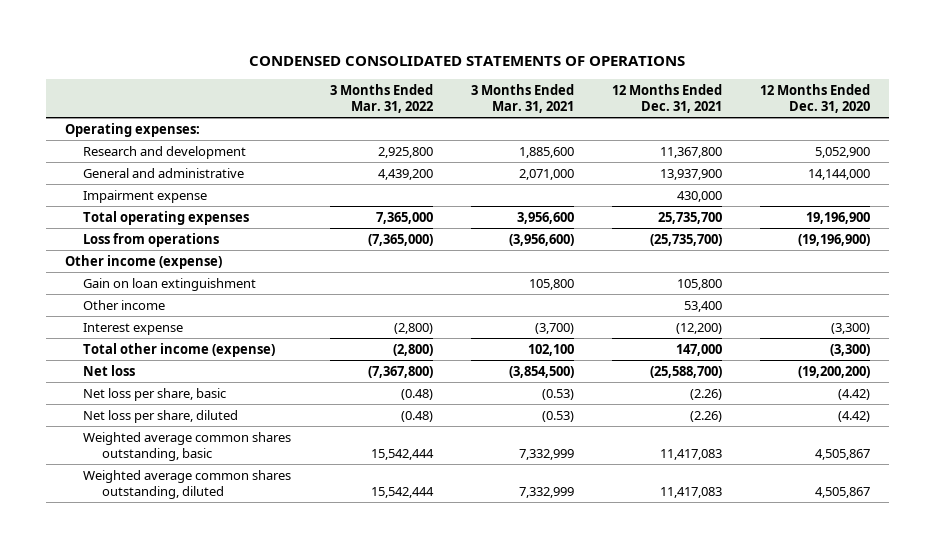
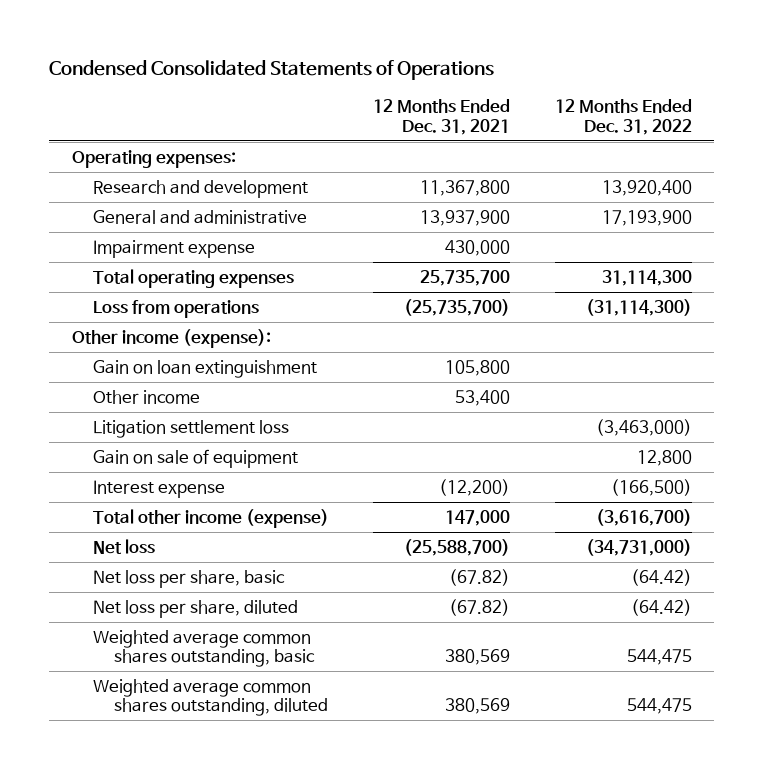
[249,56,686,67] CONDENSED CONSOLIDATED STATEMENTS OF OPERATIONS -> [49,60,495,81] Condensed Consolidated Statements of Operations
[329,83,433,113] 3 Months Ended Mar. 31, 2022 -> none
[470,83,574,113] 3 Months Ended Mar. 31, 2021 -> none
[759,83,870,113] 12 Months Ended Dec. 31, 2020 -> none
none -> [554,99,692,135] 12 Months Ended Dec. 31, 2022
[64,254,222,269] Other income (expense) -> [71,328,271,348] Other income (expense):
none -> [92,419,289,438] Litigation settlement loss
none -> [92,448,298,468] Gain on sale of equipment
[689,388,722,400] (2.26) -> [449,568,511,586] (67.82)
[689,410,722,422] (2.26) -> [449,598,511,616] (67.82)
[659,448,722,460] 11,417,083 -> [445,649,511,666] 380,569
[659,486,722,498] 11,417,083 -> [445,698,511,715] 380,569

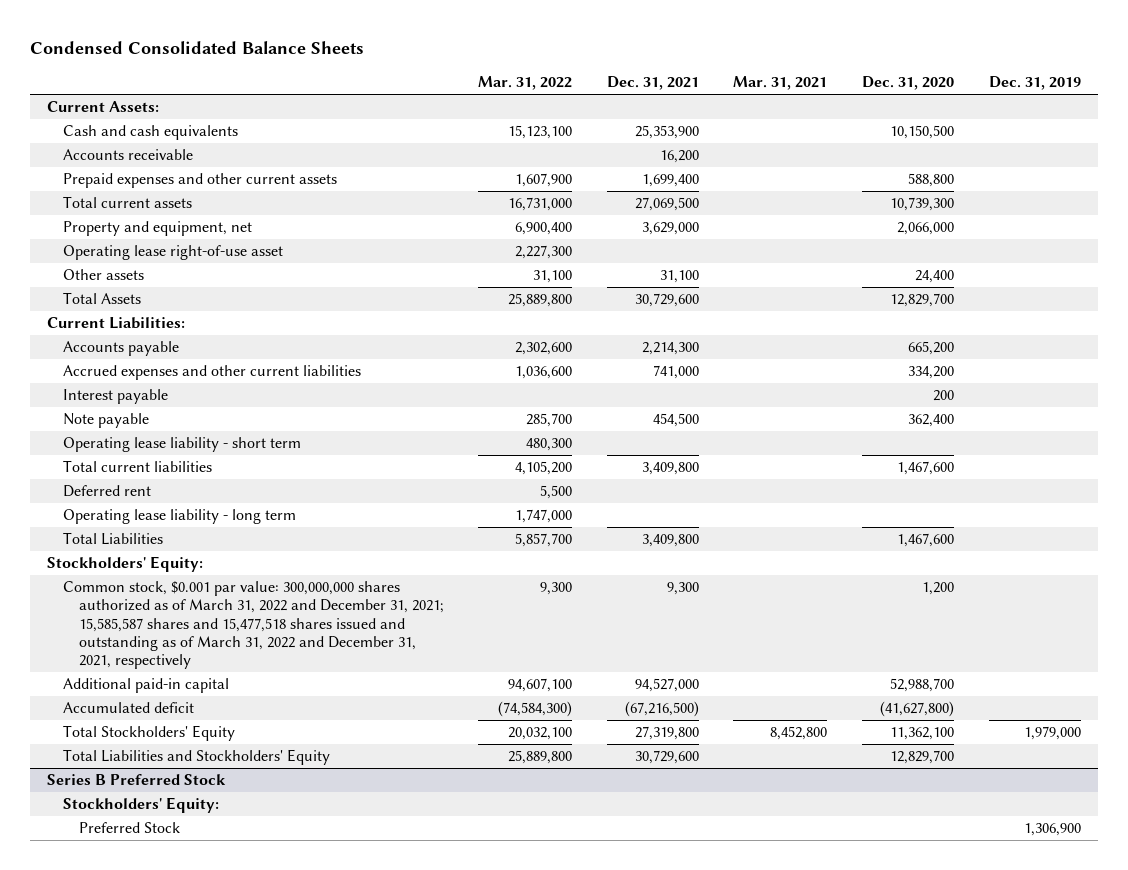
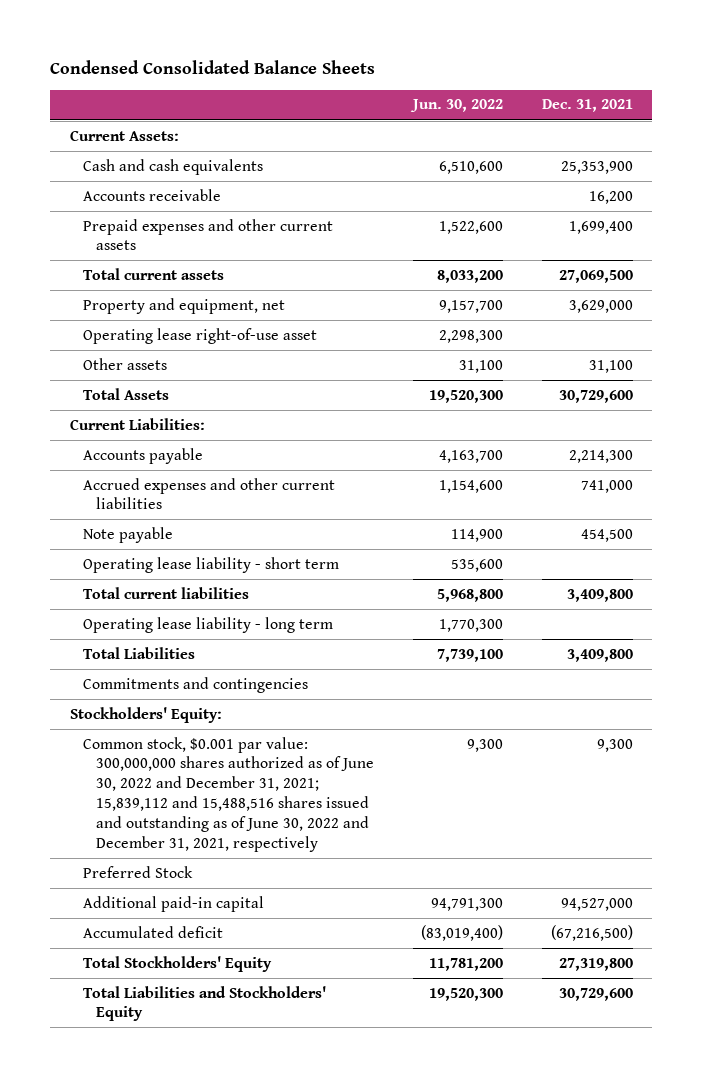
[478,76,573,91] Mar. 31, 2022 -> none
[733,76,828,91] Mar. 31, 2021 -> none
[862,76,955,91] Dec. 31, 2020 -> none
[988,76,1081,91] Dec. 31, 2019 -> none
none -> [409,99,503,113] Jun. 30, 2022
[62,389,168,405] Interest payable -> none
[62,485,151,498] Deferred rent -> none
none -> [82,676,308,693] Commitments and contingencies
[62,581,444,670] Common stock, $0.001 par value: 300,000,000 shares authorized as of March 31, 2022 and December 31, 2021; 15,585,587 shares and 15,477,518 shares issued and outstanding as of March 31, 2022 and December 31, 2021, respectively -> [82,736,375,852] Common stock, $0.001 par value: 300,000,000 shares authorized as of June 30, 2022 and December 31, 2021; 15,839,112 and 15,488,516 shares issued and outstanding as of June 30, 2022 and December 31, 2021, respectively
none -> [82,865,193,878] Preferred Stock
[47,774,227,786] Series B Preferred Stock -> none
[62,797,219,814] Stockholders' Equity: -> none
[78,822,180,834] Preferred Stock -> none

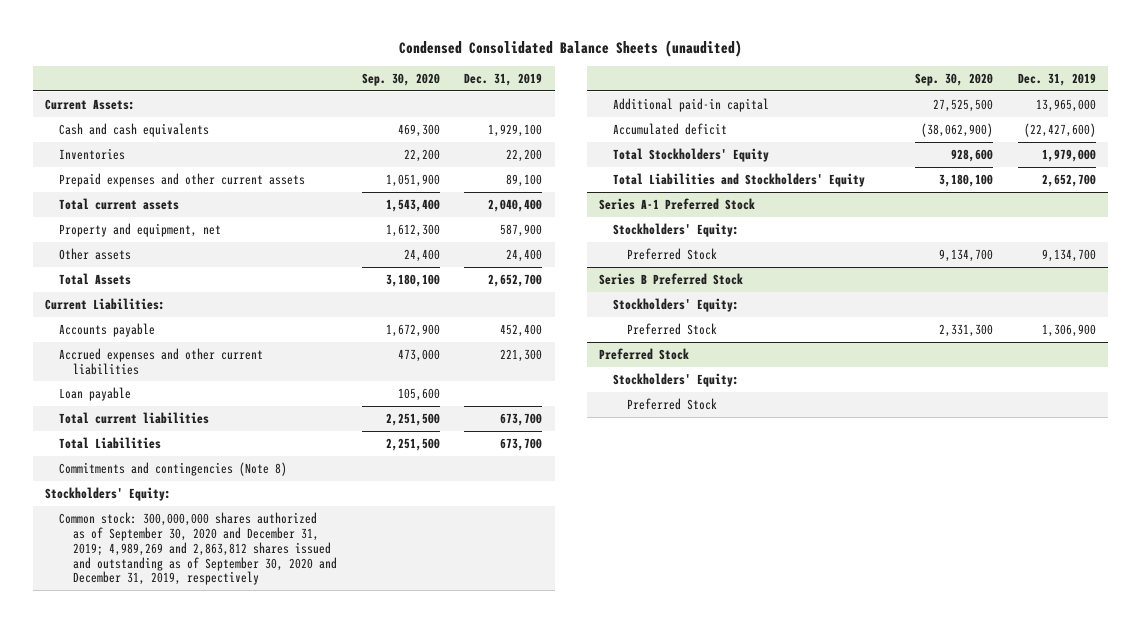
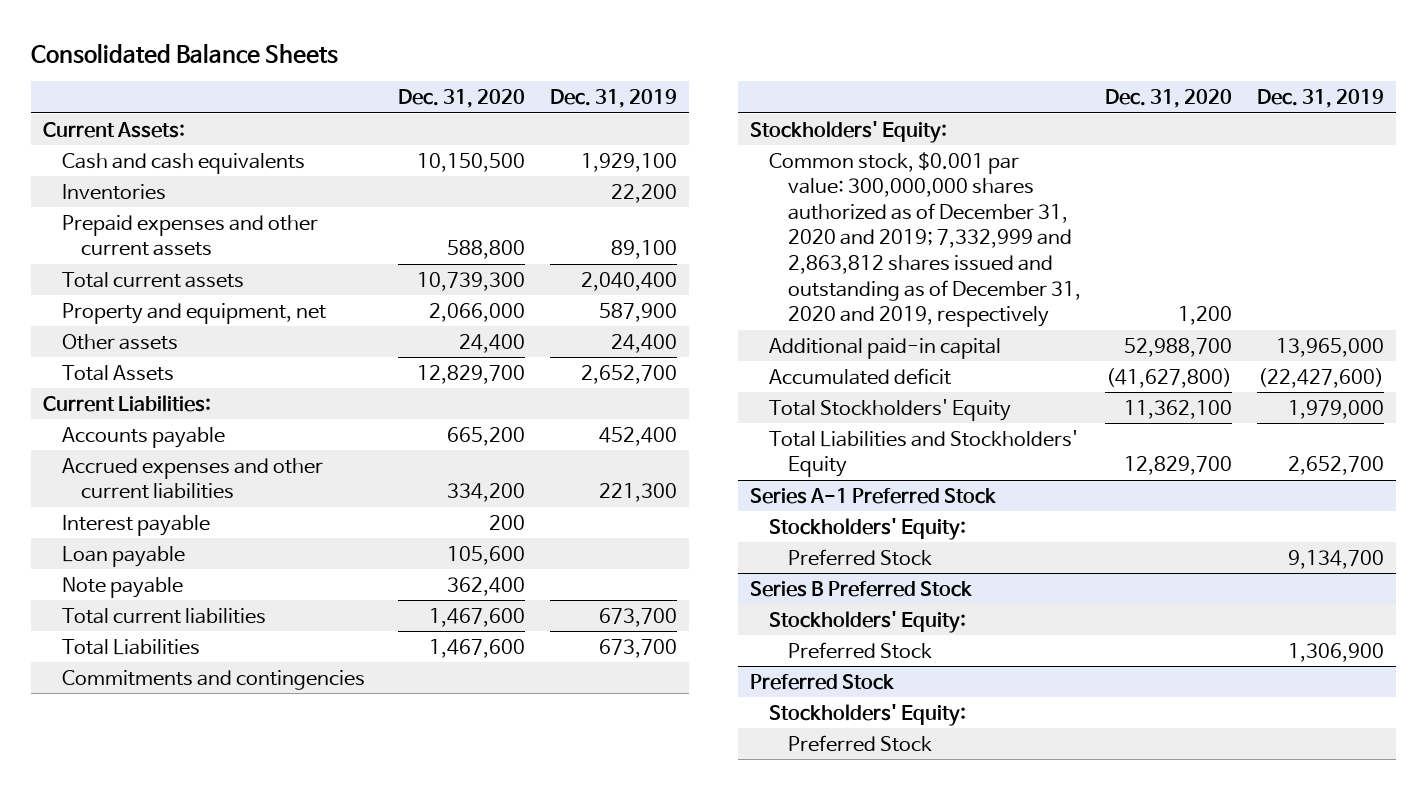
[398,40,742,58] Condensed Consolidated Balance Sheets (unaudited) -> [31,42,339,64] Consolidated Balance Sheets
[361,72,440,86] Sep. 30, 2020 -> none
none -> [398,89,526,109] Dec. 31, 2020
none -> [62,514,211,536] Interest payable
none -> [62,576,184,598] Note payable
[59,461,288,476] Commitments and contingencies (Note 8) -> [62,669,366,690] Commitments and contingencies
[59,511,338,586] Common stock: 300,000,000 shares authorized as of September 30, 2020 and December 31, 2019; 4,989,269 and 2,863,812 shares issued and outstanding as of September 30, 2020 and December 31, 2019, respectively -> [768,151,1081,328] Common stock, $0.001 par value: 300,000,000 shares authorized as of December 31, 2020 and 2019; 7,332,999 and 2,863,812 shares issued and outstanding as of December 31, 2020 and 2019, respectively

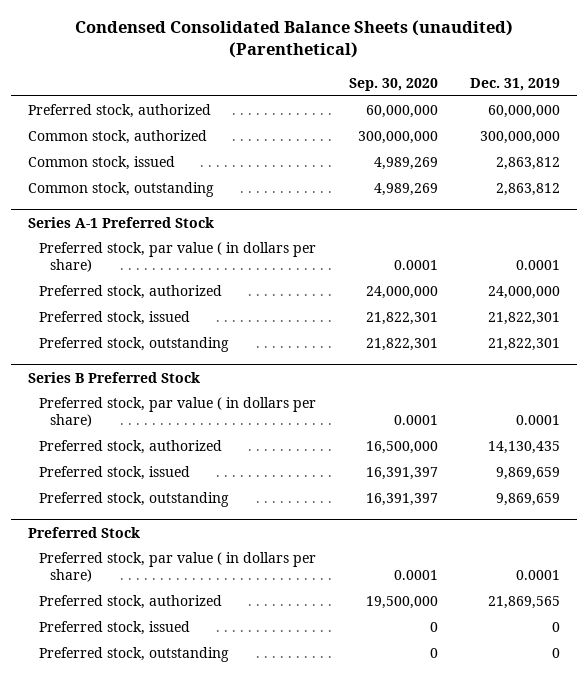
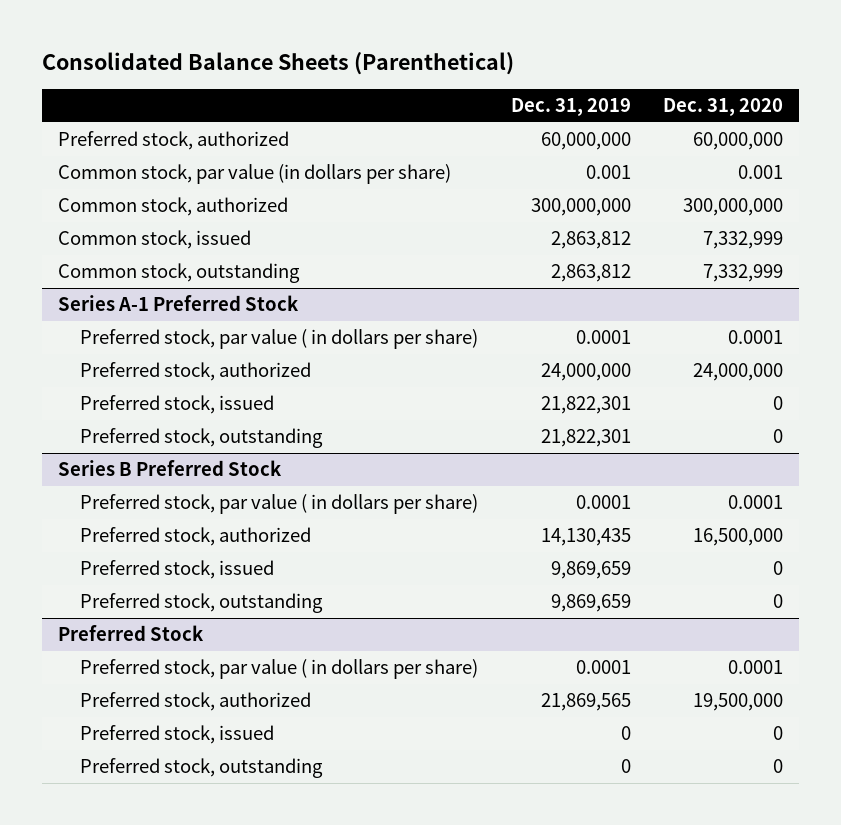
[75,20,514,59] Condensed Consolidated Balance Sheets (unaudited) (Parenthetical) -> [41,52,514,76] Consolidated Balance Sheets (Parenthetical)
[348,77,438,91] Sep. 30, 2020 -> none
none -> [663,98,784,117] Dec. 31, 2020
none -> [57,164,451,185] Common stock, par value (in dollars per share)

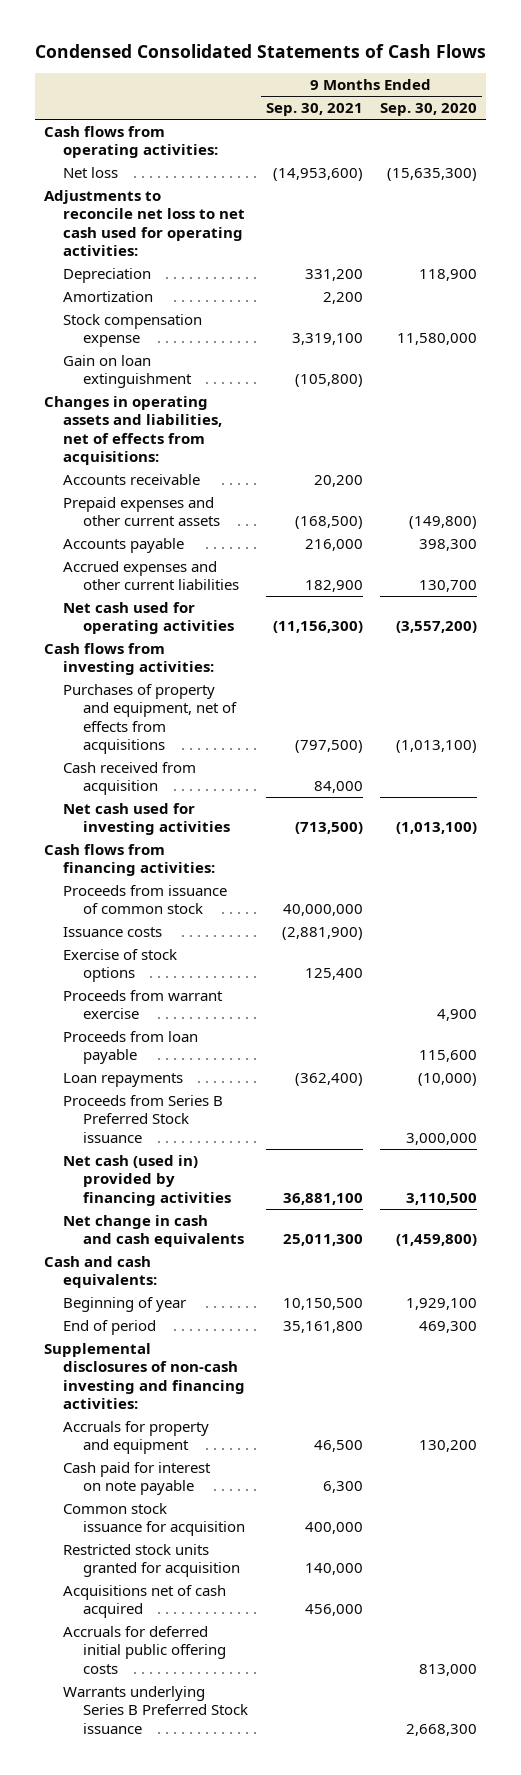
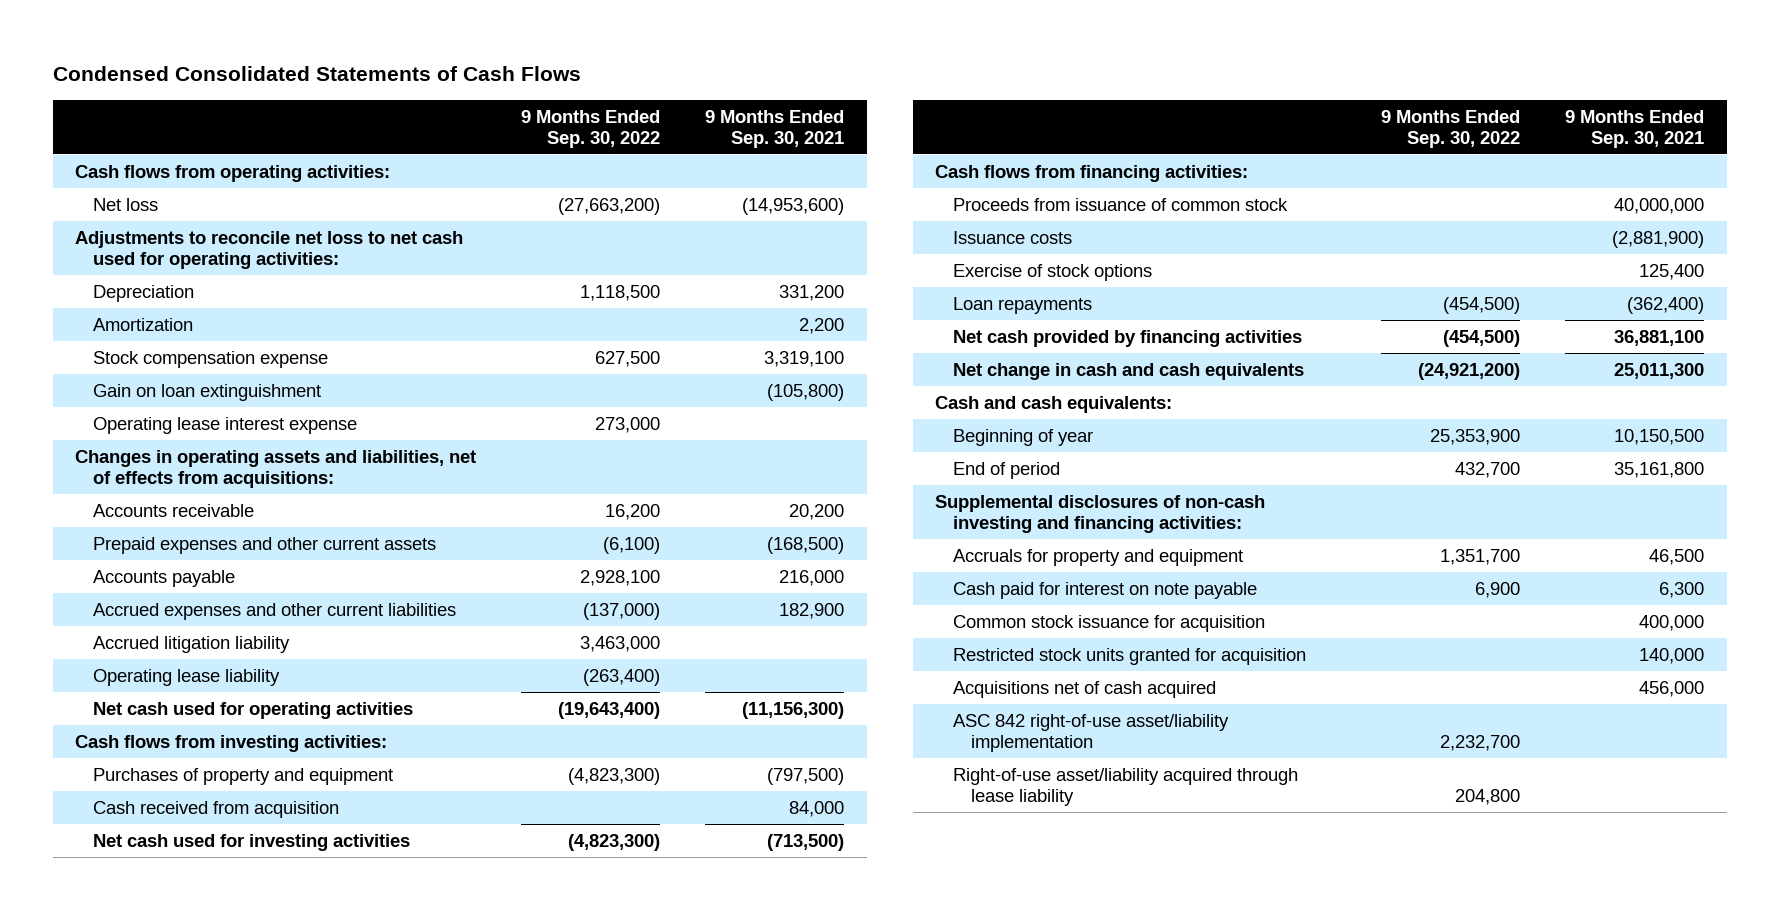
[380,103,478,117] Sep. 30, 2020 -> none
none -> [521,109,661,148] 9 Months Ended Sep. 30, 2022
none -> [93,416,358,434] Operating lease interest expense
none -> [93,635,291,653] Accrued litigation liability
none -> [93,668,281,686] Operating lease liability
[63,683,237,754] Purchases of property and equipment, net of effects from acquisitions -> [93,767,394,785] Purchases of property and equipment
[63,989,224,1020] Proceeds from warrant exercise -> none
[63,1030,199,1065] Proceeds from loan payable -> none
[63,1094,224,1143] Proceeds from Series B Preferred Stock issuance -> none
[63,1154,231,1206] Net cash (used in) provided by financing activities -> [953,329,1303,347] Net cash provided by financing activities
[63,1625,226,1674] Accruals for deferred initial public offering costs -> none
[63,1685,248,1734] Warrants underlying Series B Preferred Stock issuance -> none
none -> [953,713,1230,752] ASC 842 right-of-use asset/liability implementation
none -> [953,767,1299,806] Right-of-use asset/liability acquired through lease liability

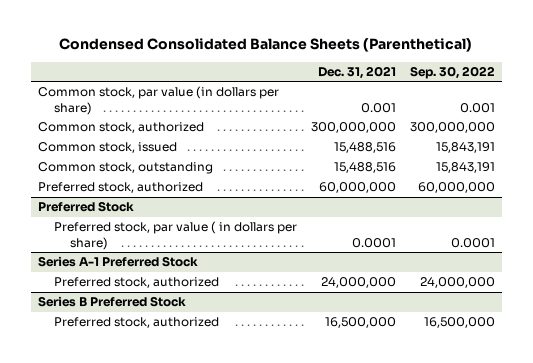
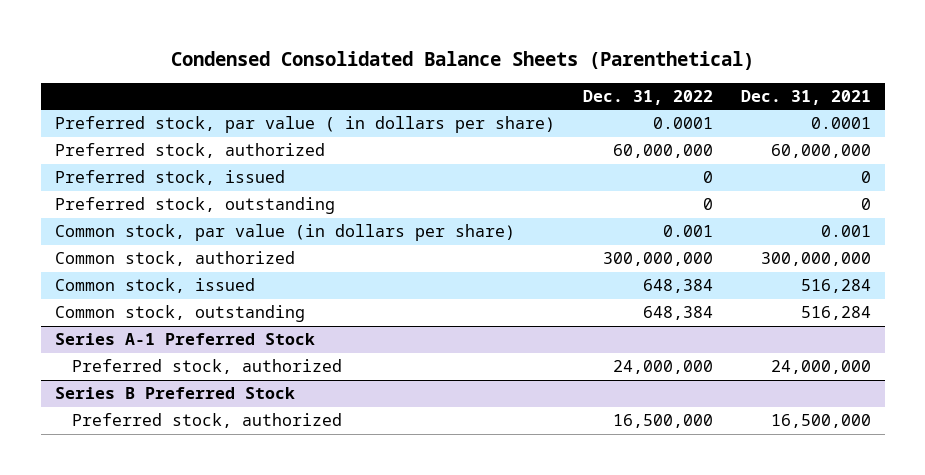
[410,65,496,79] Sep. 30, 2022 -> none
none -> [582,89,713,105] Dec. 31, 2022
none -> [54,116,555,134] Preferred stock, par value ( in dollars per share)
[37,182,203,194] Preferred stock, authorized -> [54,143,325,159] Preferred stock, authorized
none -> [54,170,285,186] Preferred stock, issued
none -> [54,197,335,215] Preferred stock, outstanding
[37,201,134,213] Preferred Stock -> none
[53,221,297,250] Preferred stock, par value ( in dollars per share) -> none
[334,142,397,154] 15,488,516 -> [800,279,871,294] 516,284
[334,162,397,174] 15,488,516 -> [800,306,871,321] 516,284

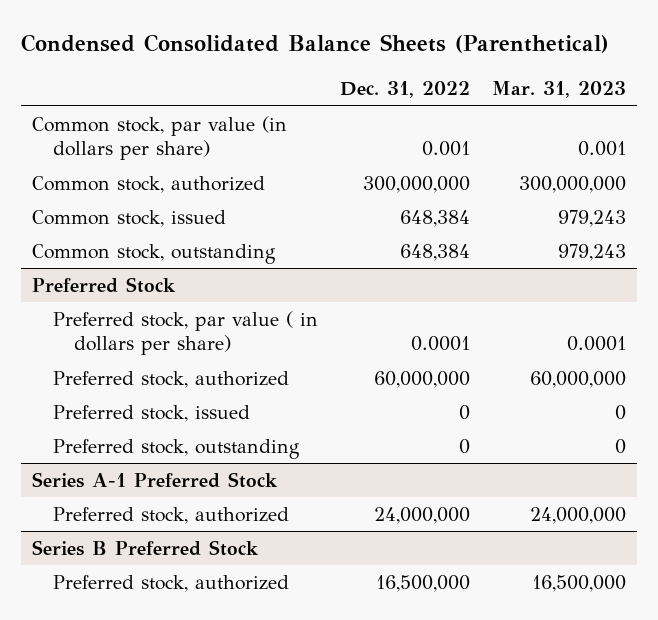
[740,89,871,105] Dec. 31, 2021 -> none
none -> [491,81,626,99] Mar. 31, 2023
[54,116,555,134] Preferred stock, par value ( in dollars per share) -> none
[54,143,325,159] Preferred stock, authorized -> none
[54,170,285,186] Preferred stock, issued -> none
[54,197,335,215] Preferred stock, outstanding -> none
none -> [31,277,176,294] Preferred Stock
none -> [52,311,318,356] Preferred stock, par value ( in dollars per share)
none -> [52,371,289,389] Preferred stock, authorized
none -> [52,405,250,423] Preferred stock, issued
none -> [52,439,300,460] Preferred stock, outstanding

